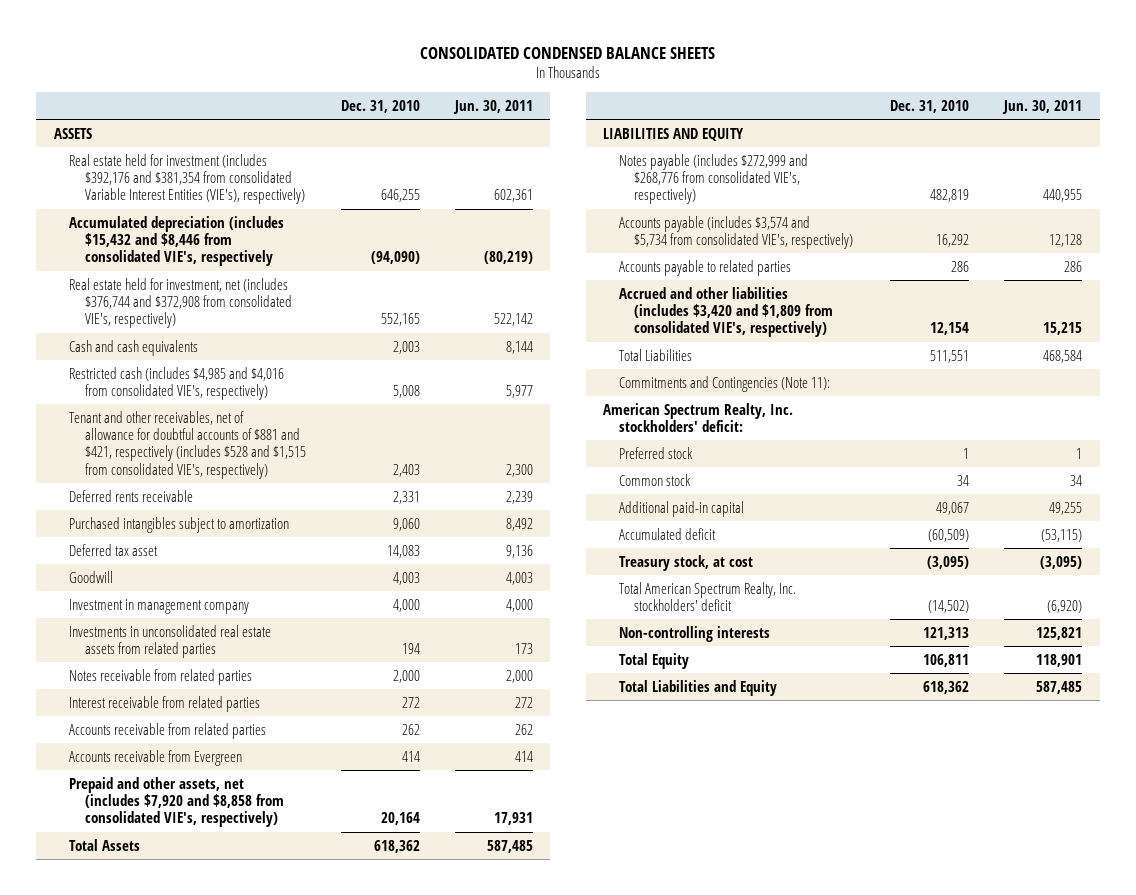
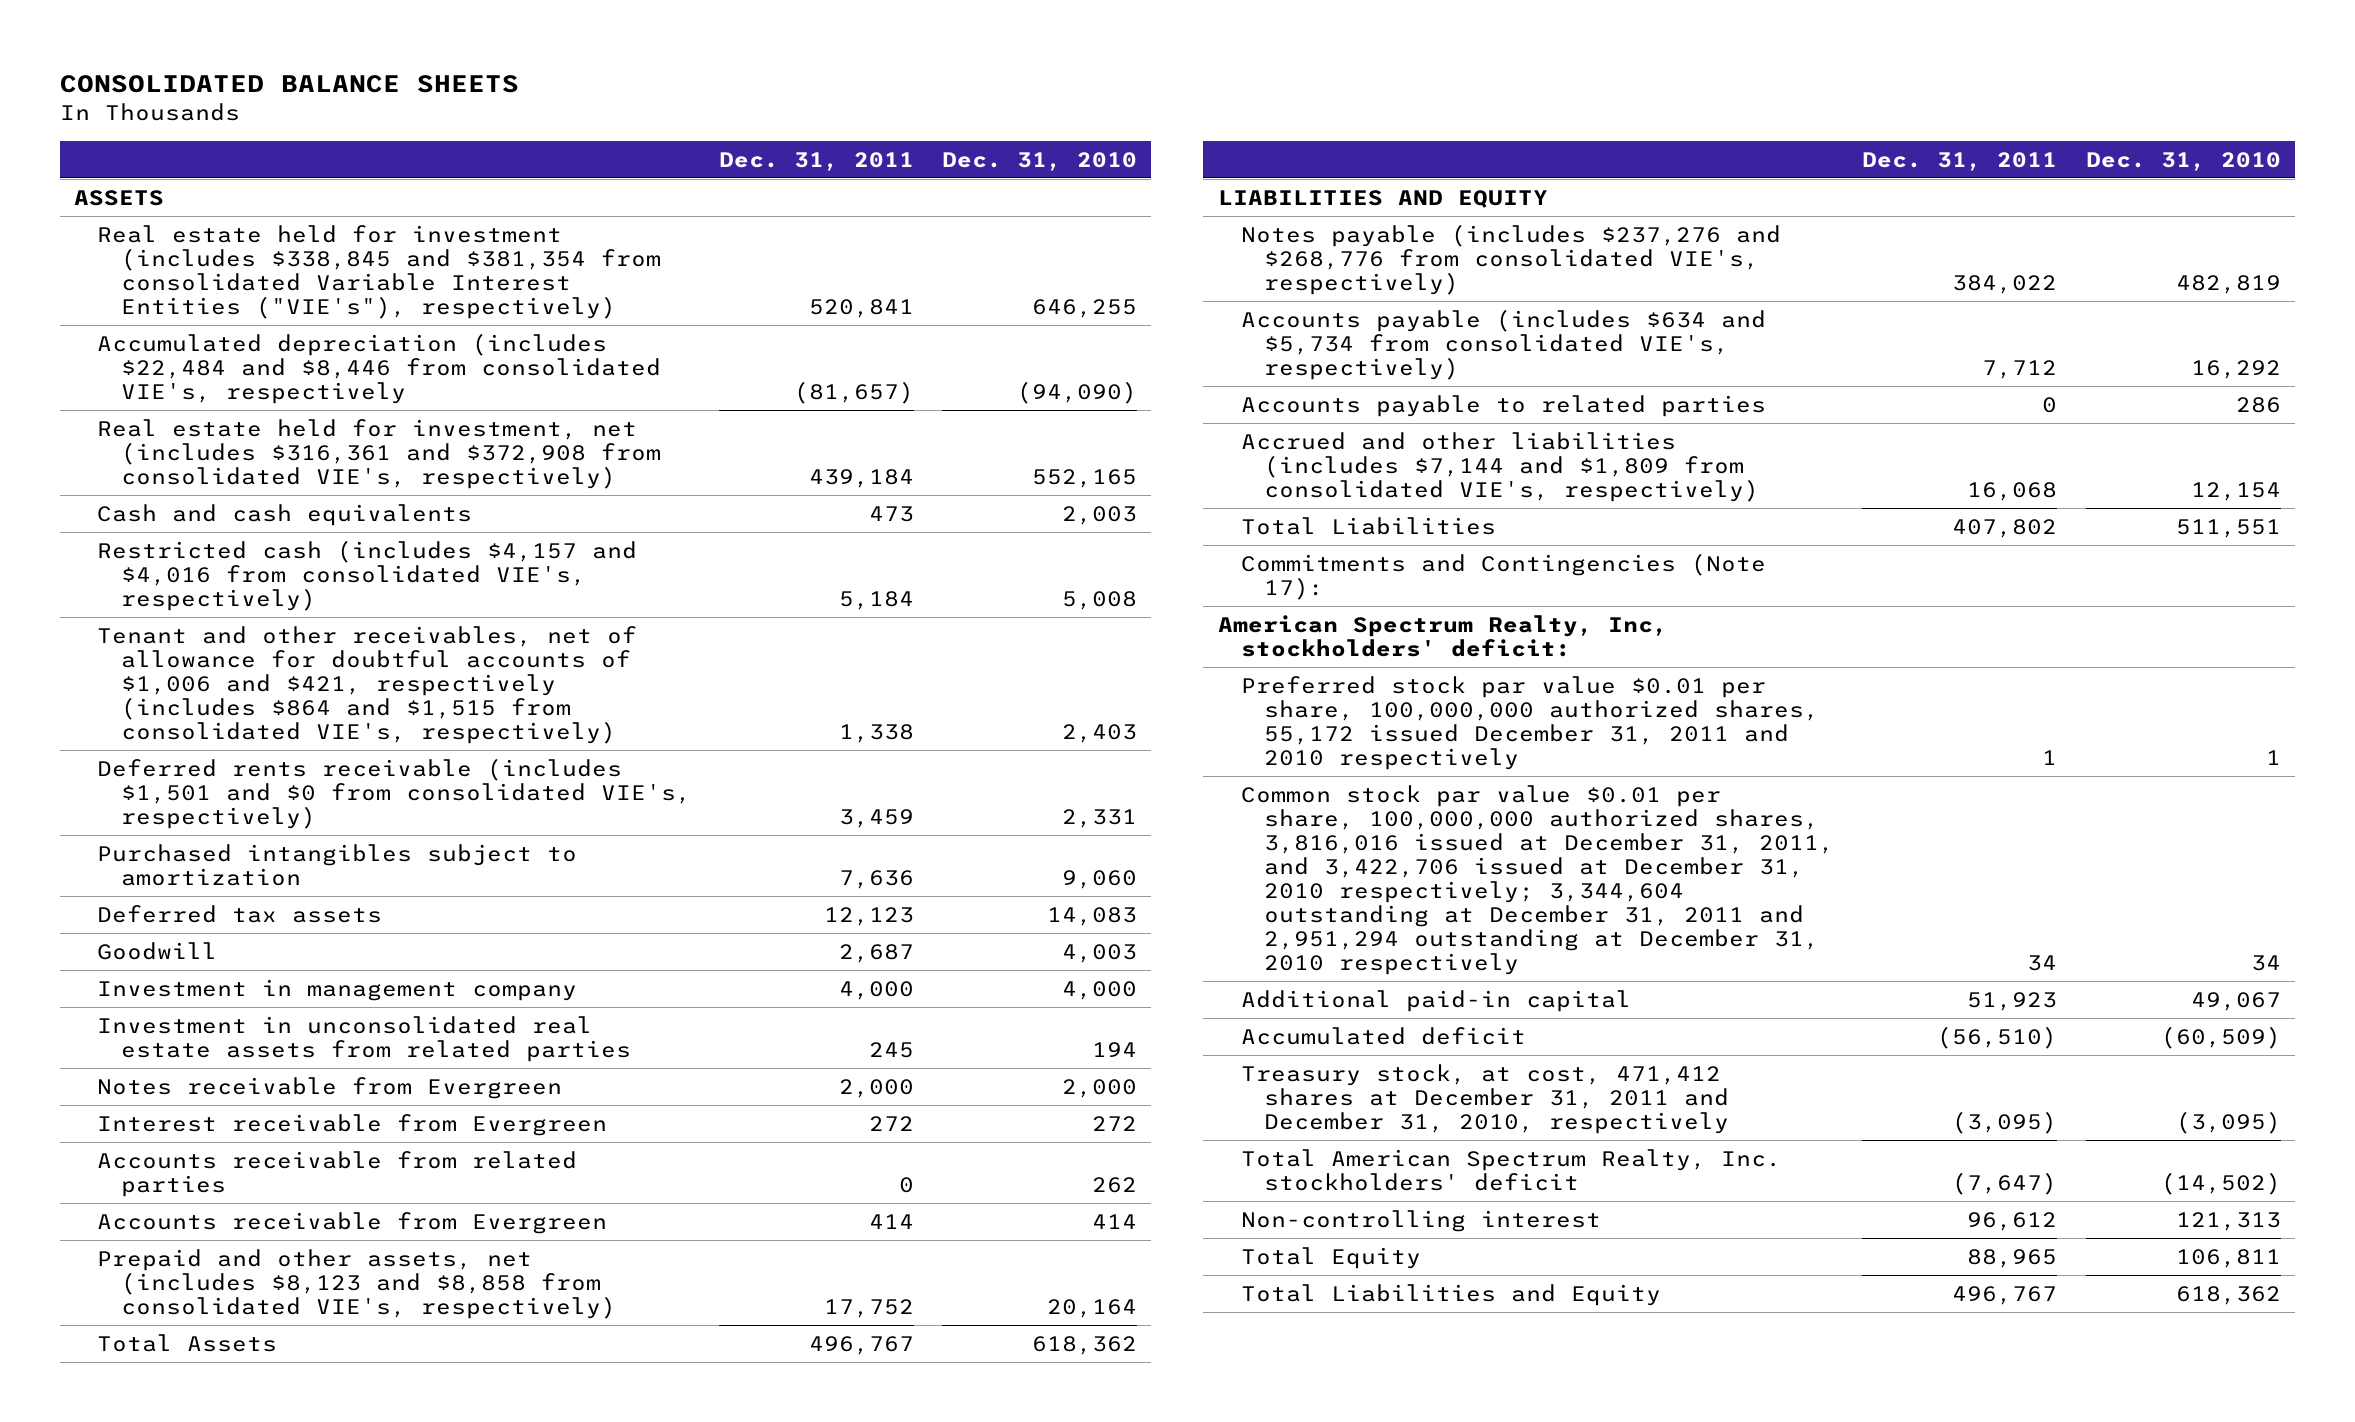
[420,46,716,59] CONSOLIDATED CONDENSED BALANCE SHEETS -> [59,75,519,94] CONSOLIDATED BALANCE SHEETS
[452,99,533,114] Jun. 30, 2011 -> none
none -> [718,151,914,171] Dec. 31, 2011
[69,153,305,205] Real estate held for investment (includes $392,176 and $381,354 from consolidated Variable Interest Entities (VIE's), respectively) -> [97,224,661,319] Real estate held for investment (includes $338,845 and $381,354 from consolidated Variable Interest Entities ("VIE's"), respectively)
[69,215,285,267] Accumulated depreciation (includes $15,432 and $8,446 from consolidated VIE's, respectively -> [97,332,661,404] Accumulated depreciation (includes $22,484 and $8,446 from consolidated VIE's, respectively
[69,277,292,329] Real estate held for investment, net (includes $376,744 and $372,908 from consolidated VIE's, respectively) -> [97,418,661,489] Real estate held for investment, net (includes $316,361 and $372,908 from consolidated VIE's, respectively)
[69,366,285,400] Restricted cash (includes $4,985 and $4,016 from consolidated VIE's, respectively) -> [97,539,638,611] Restricted cash (includes $4,157 and $4,016 from consolidated VIE's, respectively)
[69,410,306,479] Tenant and other receivables, net of allowance for doubtful accounts of $881 and $421, respectively (includes $528 and $1,515 from consolidated VIE's, respectively) -> [97,625,638,744] Tenant and other receivables, net of allowance for doubtful accounts of $1,006 and $421, respectively (includes $864 and $1,515 from consolidated VIE's, respectively)
[69,489,194,502] Deferred rents receivable -> [97,757,691,829] Deferred rents receivable (includes $1,501 and $0 from consolidated VIE's, respectively)
[69,543,159,556] Deferred tax asset -> [97,904,383,923] Deferred tax assets
[69,624,272,658] Investments in unconsolidated real estate assets from related parties -> [97,1015,631,1062] Investment in unconsolidated real estate assets from related parties
[69,668,253,685] Notes receivable from related parties -> [97,1076,563,1099] Notes receivable from Evergreen
[69,695,261,712] Interest receivable from related parties -> [97,1113,608,1136] Interest receivable from Evergreen
[69,776,284,828] Prepaid and other assets, net (includes $7,920 and $8,858 from consolidated VIE's, respectively) -> [97,1248,616,1319] Prepaid and other assets, net (includes $8,123 and $8,858 from consolidated VIE's, respectively)
[618,153,808,205] Notes payable (includes $272,999 and $268,776 from consolidated VIE's, respectively) -> [1240,223,1781,295] Notes payable (includes $237,276 and $268,776 from consolidated VIE's, respectively)
[618,215,854,249] Accounts payable (includes $3,574 and $5,734 from consolidated VIE's, respectively) -> [1240,308,1766,380] Accounts payable (includes $634 and $5,734 from consolidated VIE's, respectively)
[618,286,834,338] Accrued and other liabilities (includes $3,420 and $1,809 from consolidated VIE's, respectively) -> [1240,431,1760,502] Accrued and other liabilities (includes $7,144 and $1,809 from consolidated VIE's, respectively)
[618,375,830,392] Commitments and Contingencies (Note 11): -> [1240,552,1766,600] Commitments and Contingencies (Note 17):
[603,402,794,432] American Spectrum Realty, Inc. stockholders' deficit: -> [1217,614,1668,657] American Spectrum Realty, Inc, stockholders' deficit:
[618,446,693,459] Preferred stock -> [1240,675,1820,770] Preferred stock par value $0.01 per share, 100,000,000 authorized shares, 55,172 issued December 31, 2011 and 2010 respectively
[618,473,691,486] Common stock -> [1240,784,1835,976] Common stock par value $0.01 per share, 100,000,000 authorized shares, 3,816,016 issued at December 31, 2011, and 3,422,706 issued at December 31, 2010 respectively; 3,344,604 outstanding at December 31, 2011 and 2,951,294 outstanding at December 31, 2010 respectively
[618,554,753,571] Treasury stock, at cost -> [1240,1063,1730,1134] Treasury stock, at cost, 471,412 shares at December 31, 2011 and December 31, 2010, respectively
[618,625,770,642] Non-controlling interests -> [1240,1209,1601,1232] Non-controlling interest

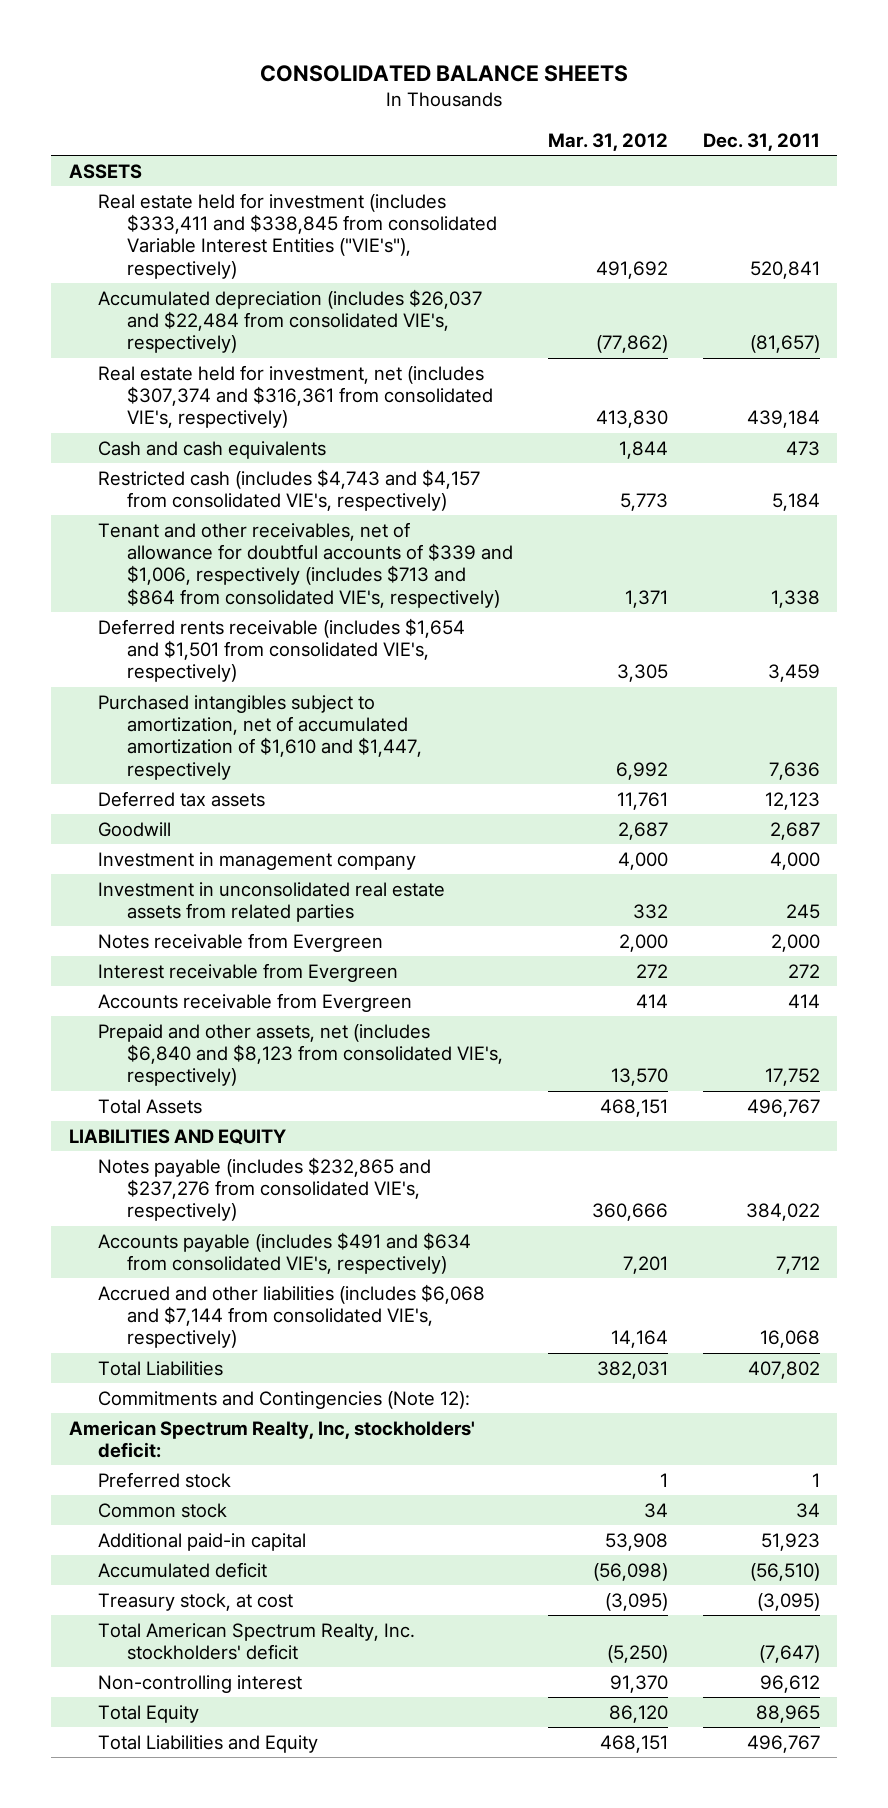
[942,151,1138,171] Dec. 31, 2010 -> none
none -> [547,133,668,152] Mar. 31, 2012
[97,224,661,319] Real estate held for investment (includes $338,845 and $381,354 from consolidated Variable Interest Entities ("VIE's"), respectively) -> [97,192,497,279] Real estate held for investment (includes $333,411 and $338,845 from consolidated Variable Interest Entities ("VIE's"), respectively)
[97,332,661,404] Accumulated depreciation (includes $22,484 and $8,446 from consolidated VIE's, respectively -> [97,288,482,354] Accumulated depreciation (includes $26,037 and $22,484 from consolidated VIE's, respectively)
[97,418,661,489] Real estate held for investment, net (includes $316,361 and $372,908 from consolidated VIE's, respectively) -> [97,364,493,429] Real estate held for investment, net (includes $307,374 and $316,361 from consolidated VIE's, respectively)
[97,539,638,611] Restricted cash (includes $4,157 and $4,016 from consolidated VIE's, respectively) -> [97,468,480,512] Restricted cash (includes $4,743 and $4,157 from consolidated VIE's, respectively)
[97,625,638,744] Tenant and other receivables, net of allowance for doubtful accounts of $1,006 and $421, respectively (includes $864 and $1,515 from consolidated VIE's, respectively) -> [97,521,513,608] Tenant and other receivables, net of allowance for doubtful accounts of $339 and $1,006, respectively (includes $713 and $864 from consolidated VIE's, respectively)
[97,757,691,829] Deferred rents receivable (includes $1,501 and $0 from consolidated VIE's, respectively) -> [97,617,465,683] Deferred rents receivable (includes $1,654 and $1,501 from consolidated VIE's, respectively)
[97,843,578,886] Purchased intangibles subject to amortization -> [97,694,422,780] Purchased intangibles subject to amortization, net of accumulated amortization of $1,610 and $1,447, respectively
[97,1150,578,1197] Accounts receivable from related parties -> none
[97,1248,616,1319] Prepaid and other assets, net (includes $8,123 and $8,858 from consolidated VIE's, respectively) -> [97,1023,503,1087] Prepaid and other assets, net (includes $6,840 and $8,123 from consolidated VIE's, respectively)
[1240,394,1766,417] Accounts payable to related parties -> none
[1240,223,1781,295] Notes payable (includes $237,276 and $268,776 from consolidated VIE's, respectively) -> [97,1156,431,1222] Notes payable (includes $232,865 and $237,276 from consolidated VIE's, respectively)
[1240,308,1766,380] Accounts payable (includes $634 and $5,734 from consolidated VIE's, respectively) -> [97,1231,471,1275] Accounts payable (includes $491 and $634 from consolidated VIE's, respectively)
[1240,431,1760,502] Accrued and other liabilities (includes $7,144 and $1,809 from consolidated VIE's, respectively) -> [97,1283,485,1349] Accrued and other liabilities (includes $6,068 and $7,144 from consolidated VIE's, respectively)
[1240,552,1766,600] Commitments and Contingencies (Note 17): -> [97,1390,470,1409] Commitments and Contingencies (Note 12):
[1240,675,1820,770] Preferred stock par value $0.01 per share, 100,000,000 authorized shares, 55,172 issued December 31, 2011 and 2010 respectively -> [97,1471,231,1488] Preferred stock
[1240,784,1835,976] Common stock par value $0.01 per share, 100,000,000 authorized shares, 3,816,016 issued at December 31, 2011, and 3,422,706 issued at December 31, 2010 respectively; 3,344,604 outstanding at December 31, 2011 and 2,951,294 outstanding at December 31, 2010 respectively -> [97,1502,227,1518] Common stock
[1240,1063,1730,1134] Treasury stock, at cost, 471,412 shares at December 31, 2011 and December 31, 2010, respectively -> [97,1592,293,1611] Treasury stock, at cost

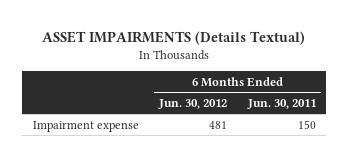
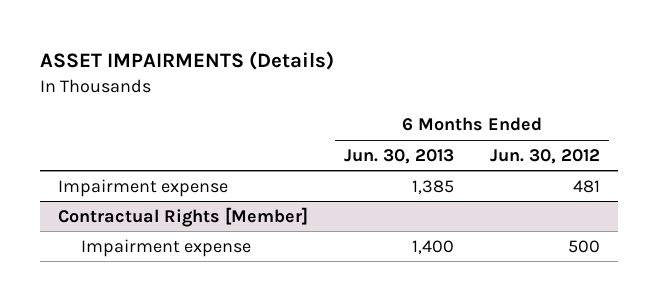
[42,30,306,45] ASSET IMPAIRMENTS (Details Textual) -> [39,51,334,71] ASSET IMPAIRMENTS (Details)
[246,98,316,109] Jun. 30, 2011 -> none
none -> [343,148,454,164] Jun. 30, 2013
none -> [57,206,308,227] Contractual Rights [Member]
none -> [81,238,252,257] Impairment expense

